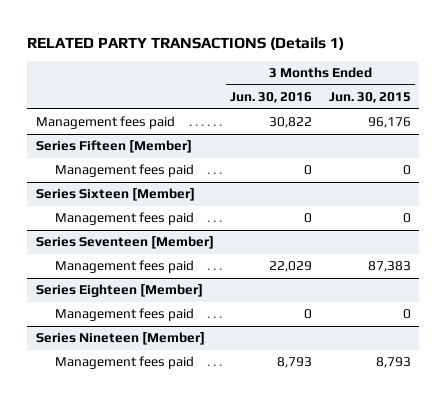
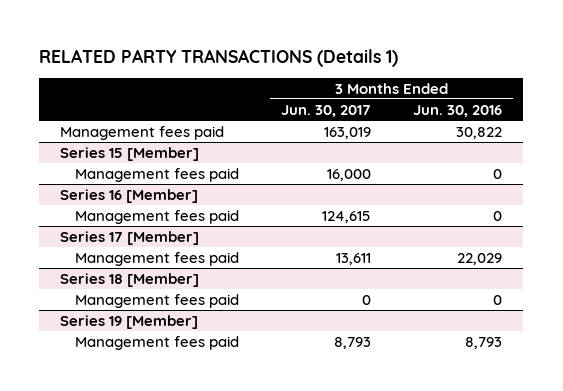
[328,92,411,104] Jun. 30, 2015 -> none
none -> [281,104,372,117] Jun. 30, 2017
[35,140,192,154] Series Fifteen [Member] -> [60,146,200,161] Series 15 [Member]
[35,188,195,202] Series Sixteen [Member] -> [60,188,199,203] Series 16 [Member]
[35,236,214,250] Series Seventeen [Member] -> [60,230,200,245] Series 17 [Member]
[35,284,203,298] Series Eighteen [Member] -> [60,272,200,287] Series 18 [Member]
[35,332,205,346] Series Nineteen [Member] -> [60,314,199,329] Series 19 [Member]

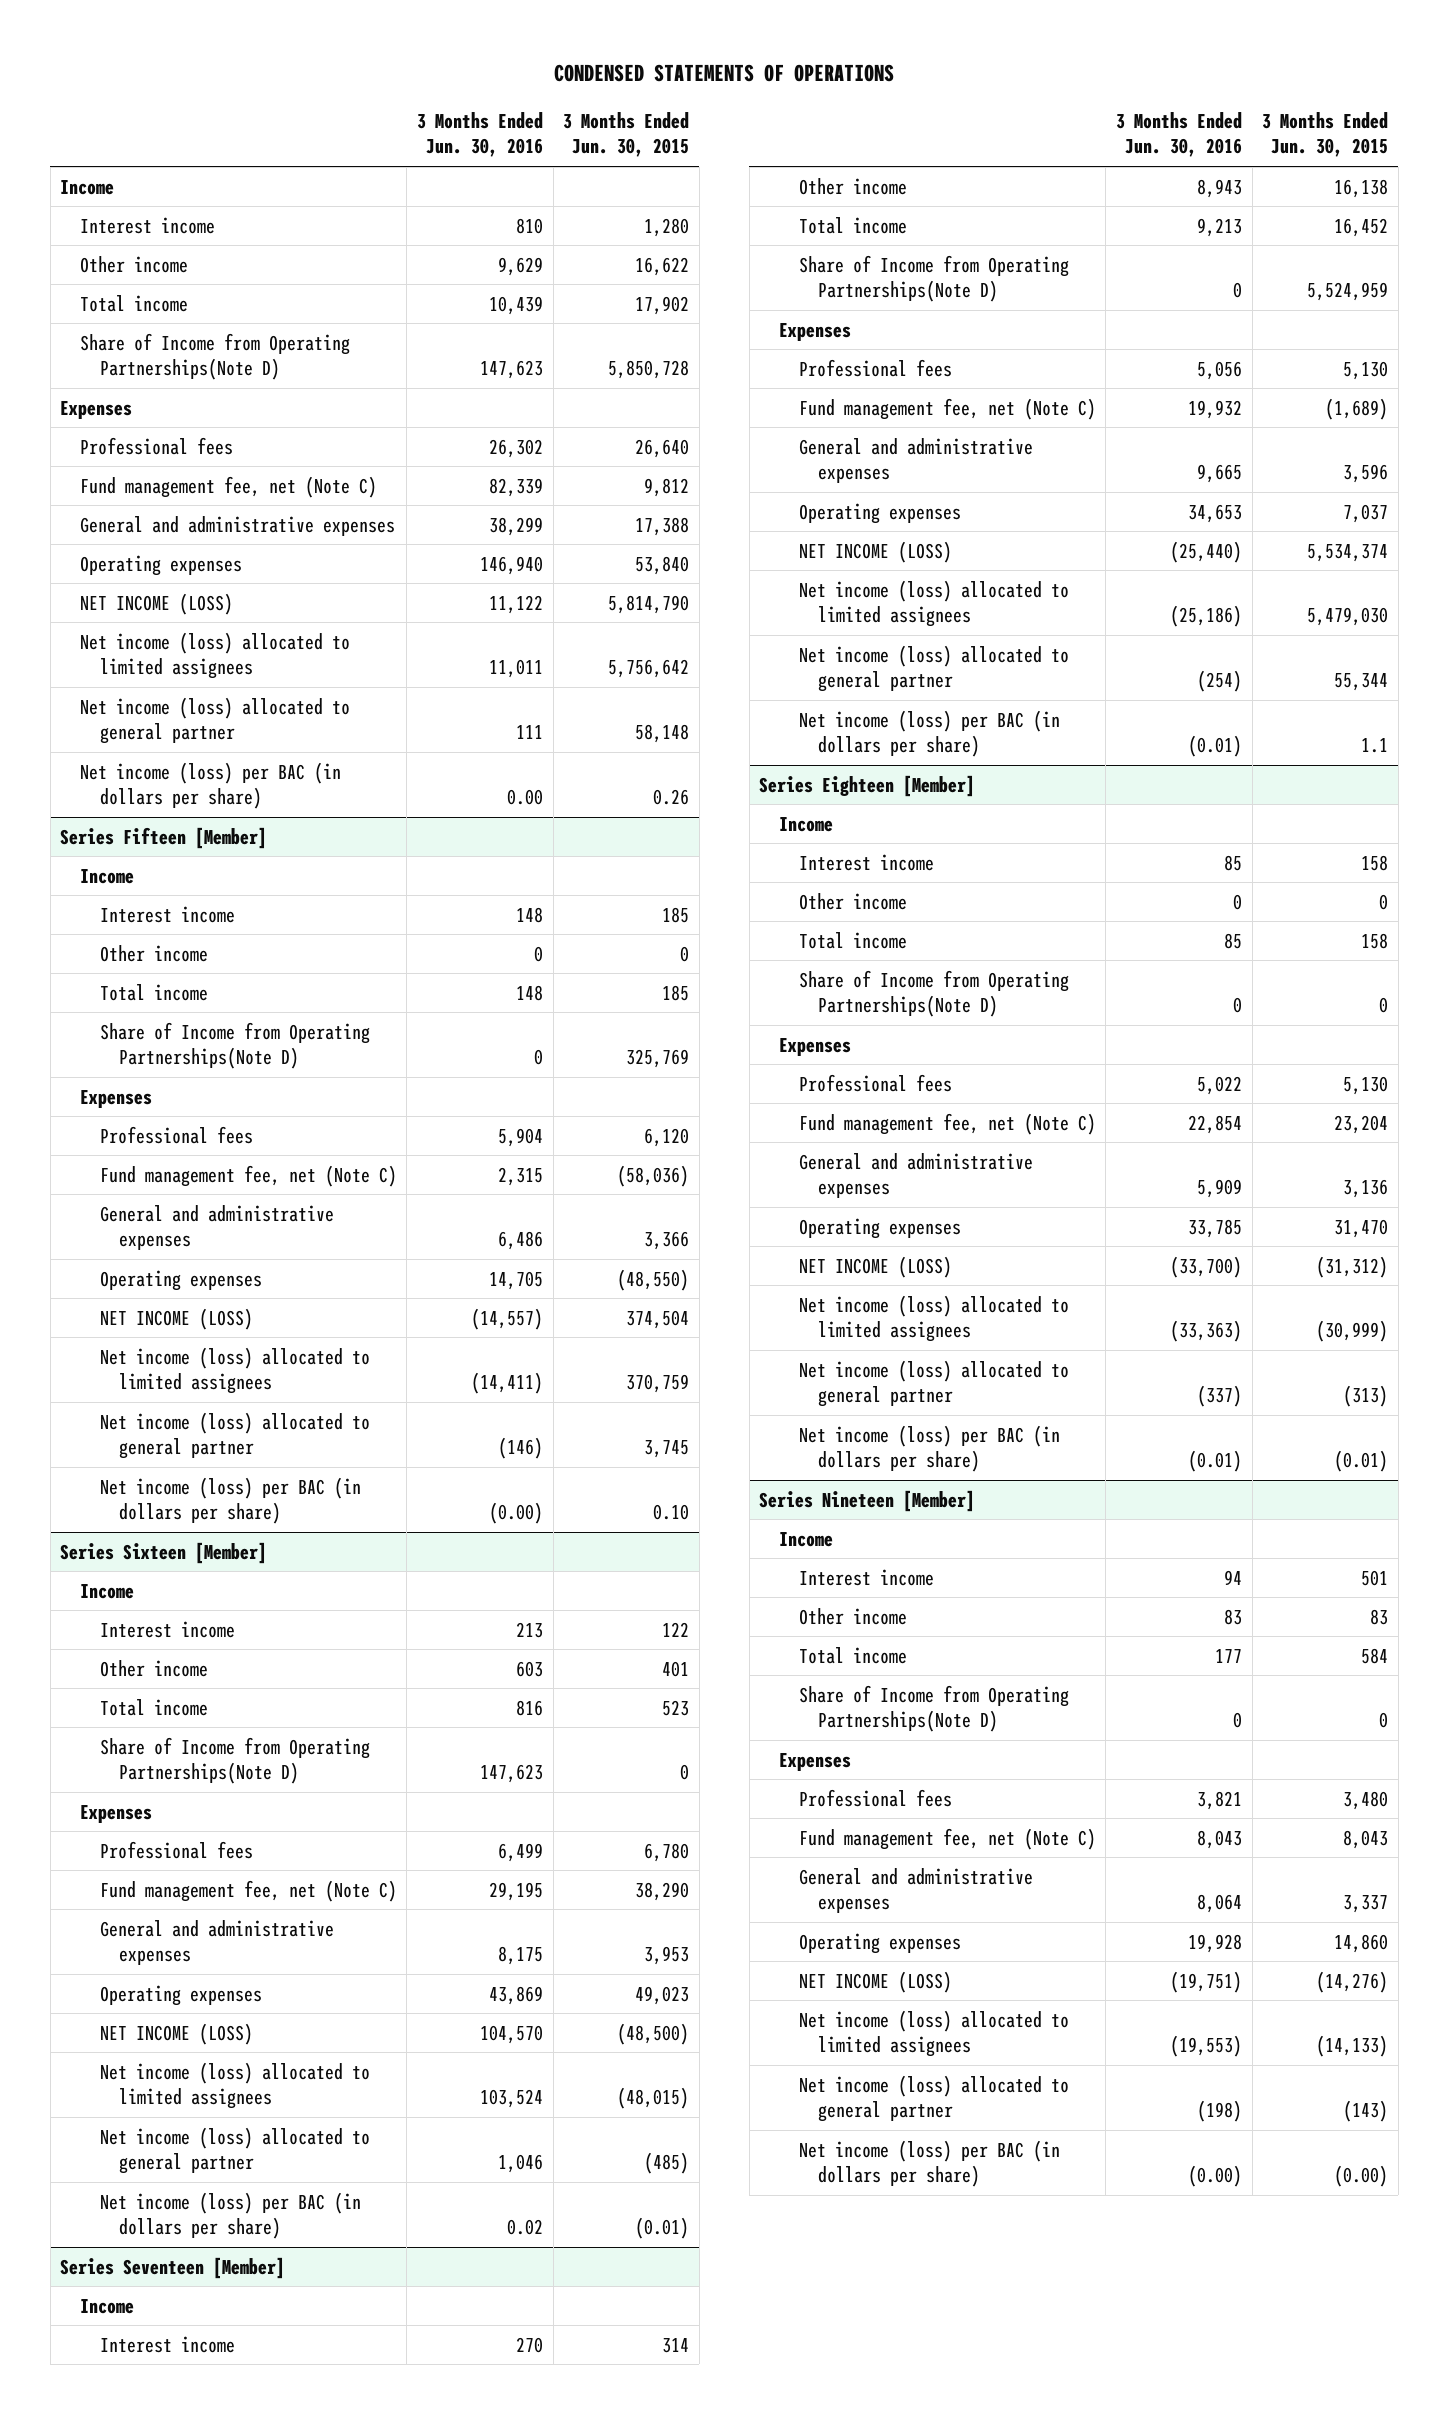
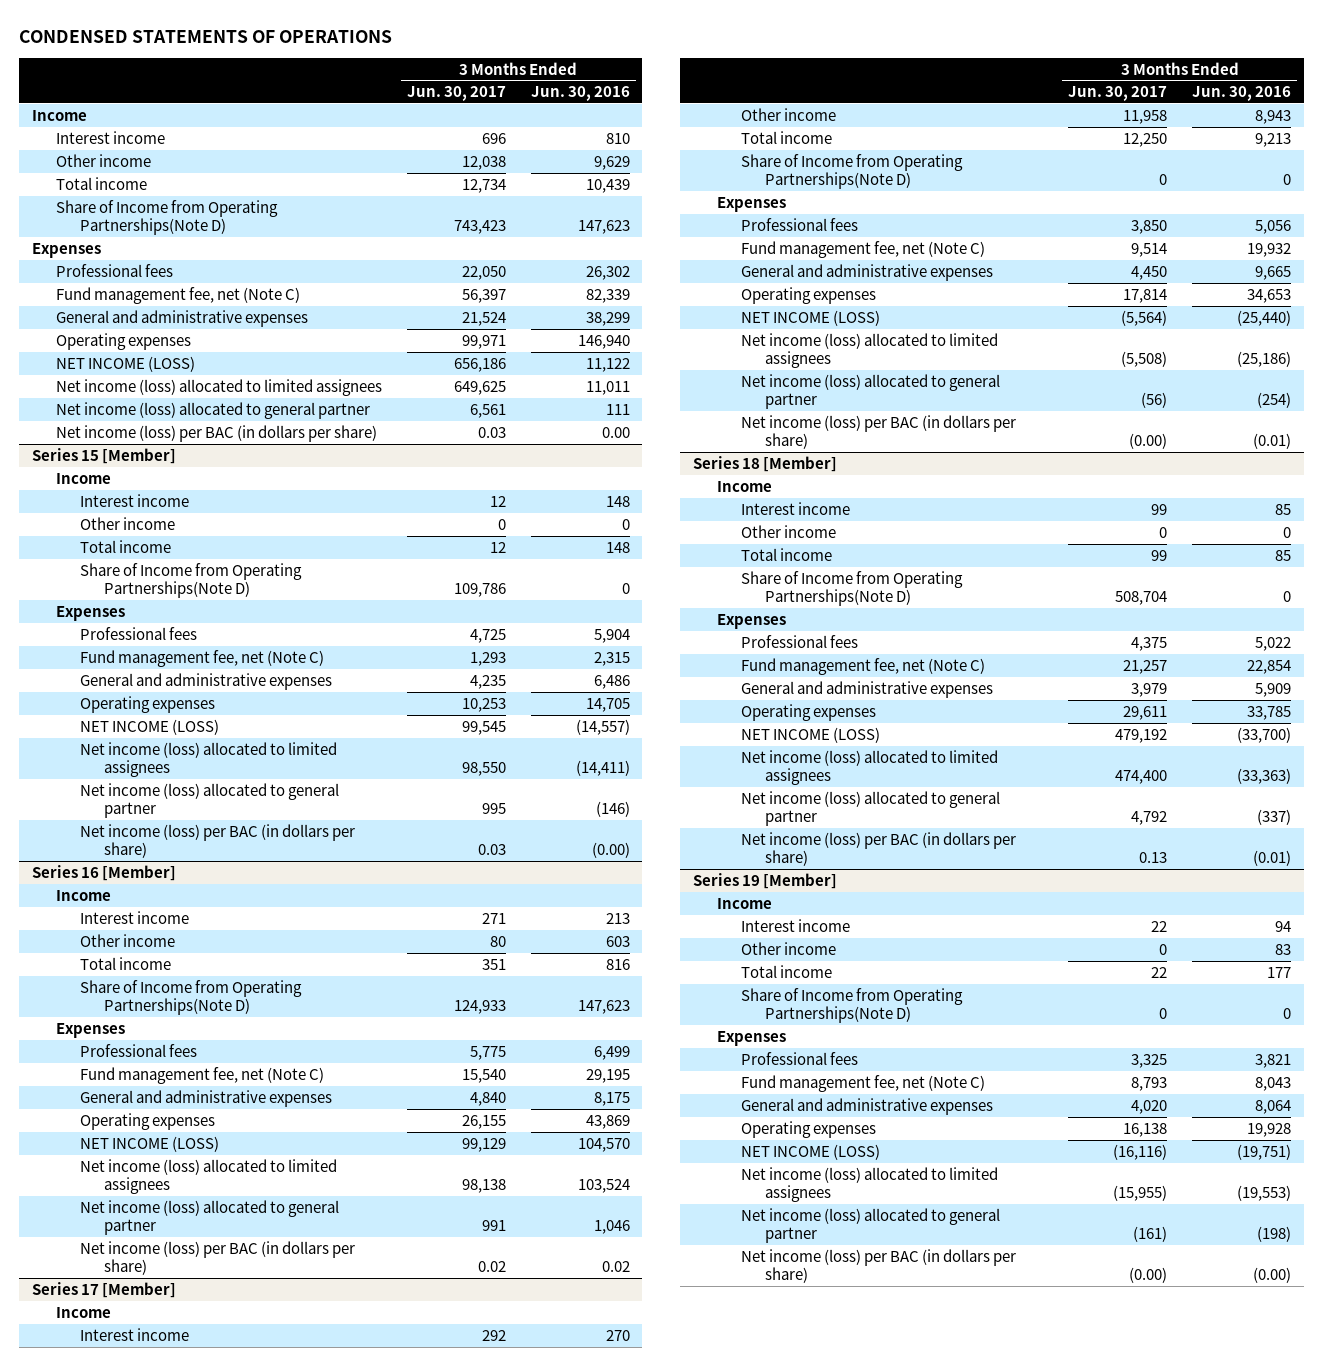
[563,111,690,158] 3 Months Ended Jun. 30, 2015 -> none
none -> [406,86,506,102] Jun. 30, 2017
[60,826,268,849] Series Fifteen [Member] -> [31,447,176,464] Series 15 [Member]
[60,1541,268,1564] Series Sixteen [Member] -> [31,864,176,881] Series 16 [Member]
[60,2256,286,2279] Series Seventeen [Member] -> [31,1281,176,1298] Series 17 [Member]
[759,774,976,797] Series Eighteen [Member] -> [692,455,837,472] Series 18 [Member]
[759,1489,976,1512] Series Nineteen [Member] -> [692,872,837,889] Series 19 [Member]

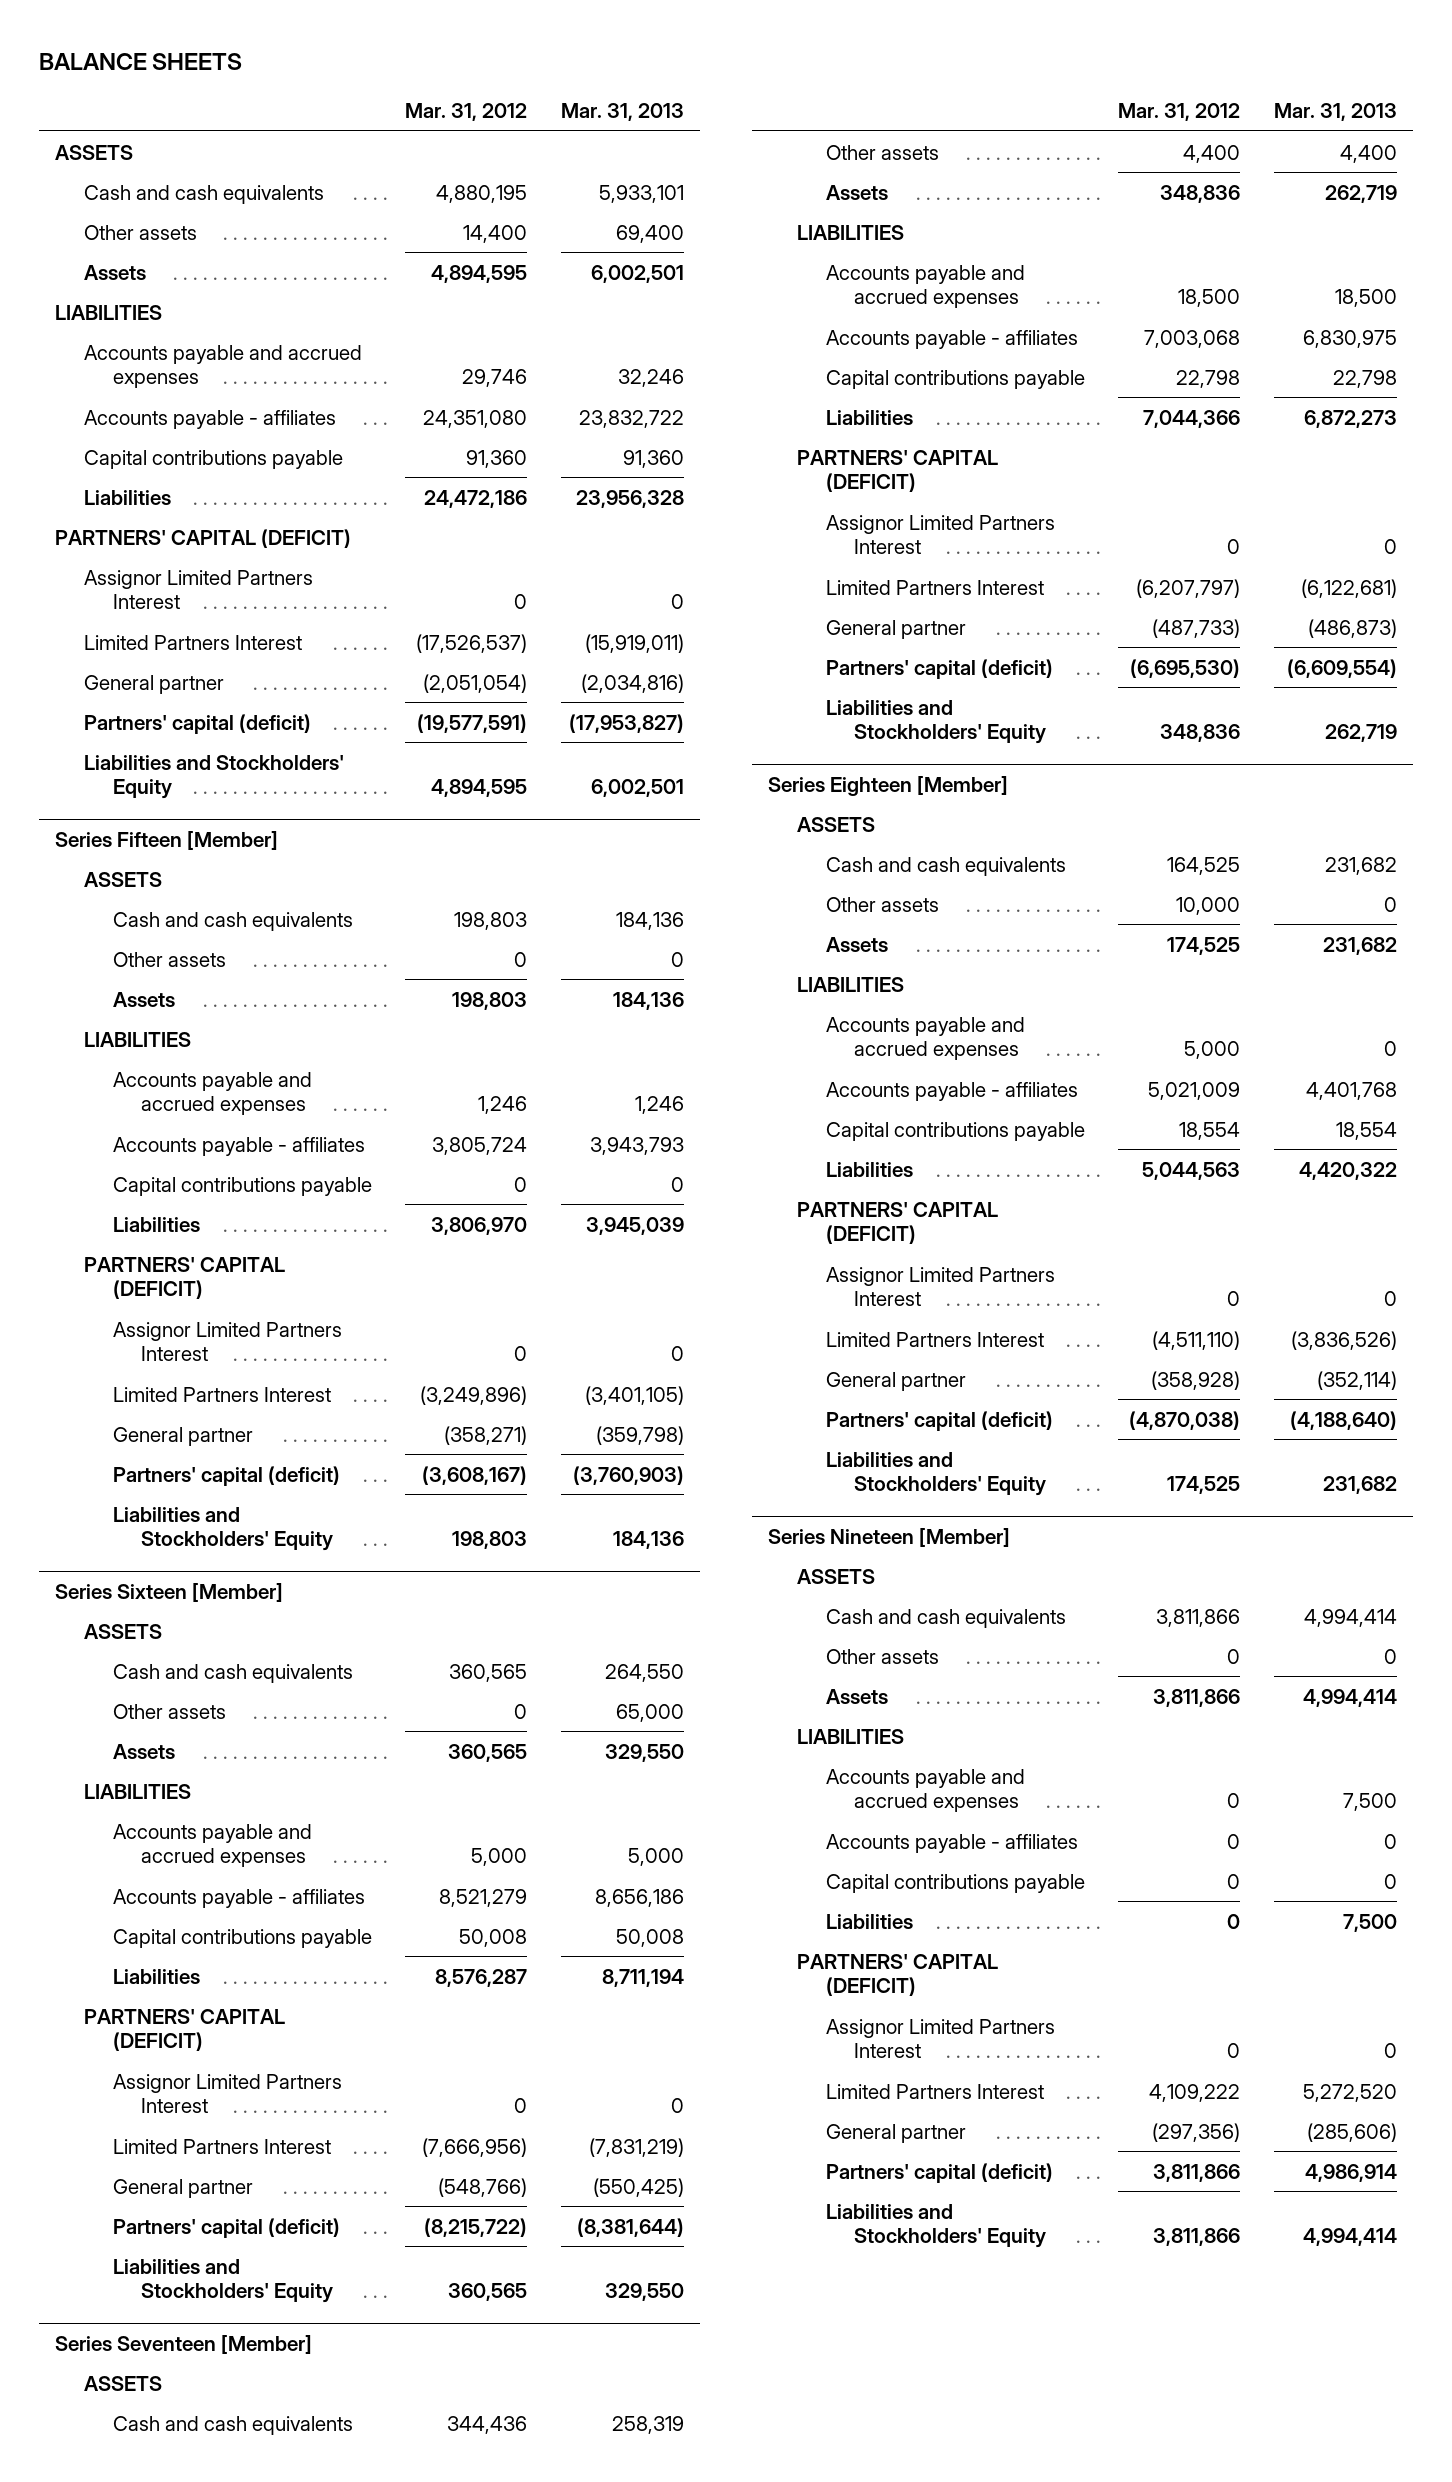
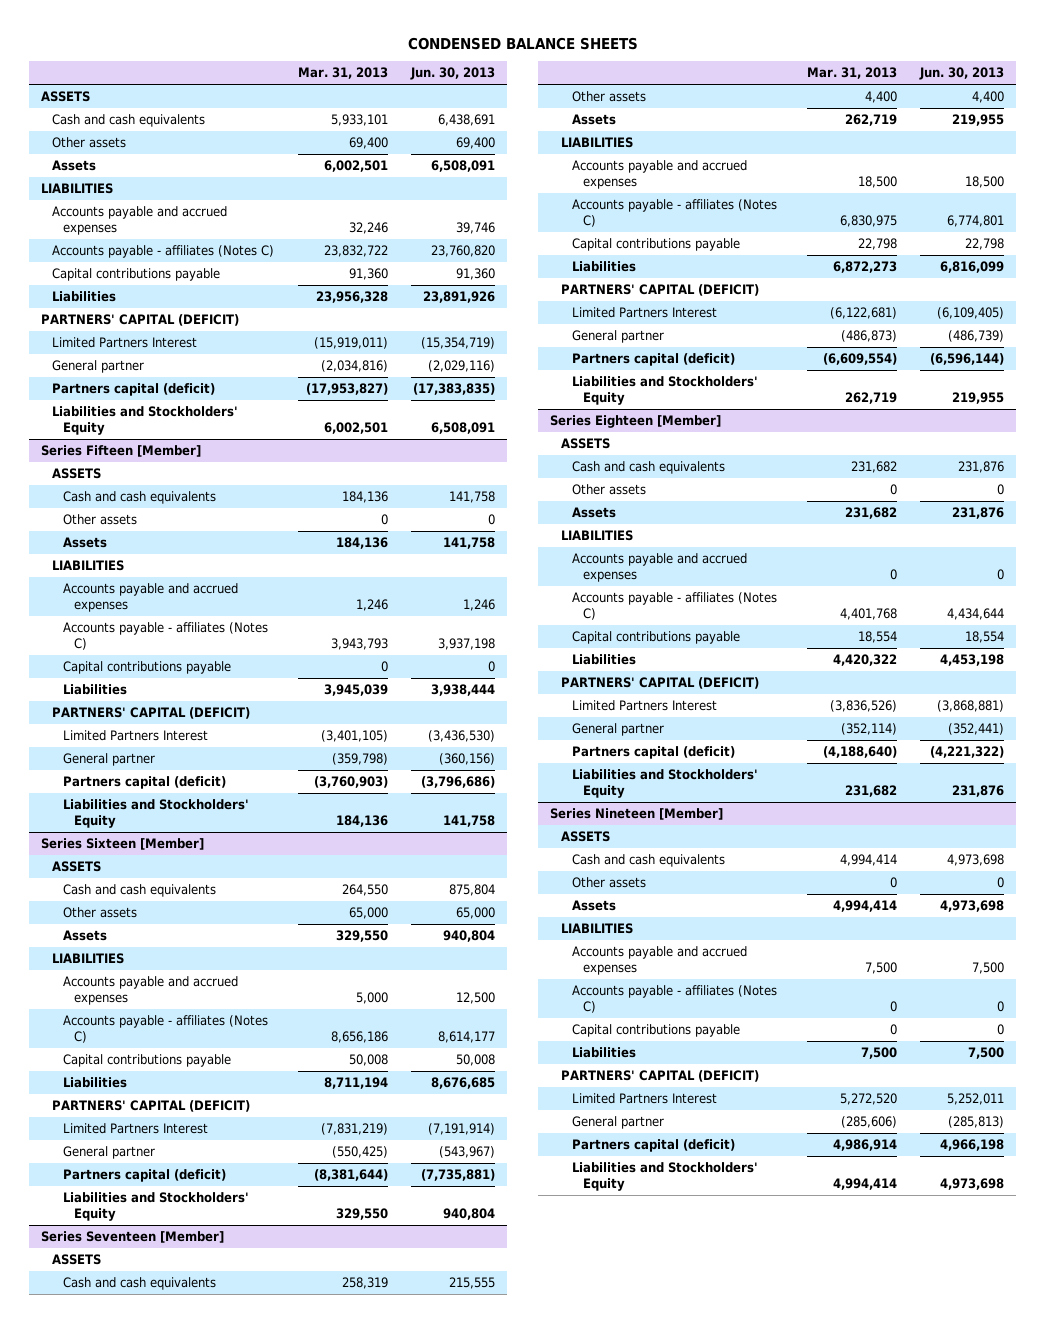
[38,53,242,71] BALANCE SHEETS -> [407,36,638,50] CONDENSED BALANCE SHEETS
[405,103,528,122] Mar. 31, 2012 -> none
none -> [410,67,496,81] Jun. 30, 2013
[84,409,337,429] Accounts payable - affiliates -> [52,245,275,259] Accounts payable - affiliates (Notes C)
[84,569,314,610] Assignor Limited Partners Interest -> none
[84,713,312,734] Partners' capital (deficit) -> [52,383,216,397] Partners capital (deficit)
[112,1136,365,1156] Accounts payable - affiliates -> [63,622,269,651] Accounts payable - affiliates (Notes C)
[112,1321,342,1362] Assignor Limited Partners Interest -> none
[112,1465,340,1486] Partners' capital (deficit) -> [63,776,227,790] Partners capital (deficit)
[112,1888,365,1908] Accounts payable - affiliates -> [63,1015,269,1044] Accounts payable - affiliates (Notes C)
[112,2073,342,2114] Assignor Limited Partners Interest -> none
[112,2217,340,2238] Partners' capital (deficit) -> [63,1169,227,1183] Partners capital (deficit)
[825,329,1078,349] Accounts payable - affiliates -> [572,199,778,228] Accounts payable - affiliates (Notes C)
[825,514,1055,555] Assignor Limited Partners Interest -> none
[825,658,1053,679] Partners' capital (deficit) -> [572,353,736,367] Partners capital (deficit)
[825,1081,1078,1101] Accounts payable - affiliates -> [572,592,778,621] Accounts payable - affiliates (Notes C)
[825,1266,1055,1307] Assignor Limited Partners Interest -> none
[825,1410,1053,1431] Partners' capital (deficit) -> [572,746,736,760] Partners capital (deficit)
[825,1833,1078,1853] Accounts payable - affiliates -> [572,985,778,1014] Accounts payable - affiliates (Notes C)
[825,2018,1055,2059] Assignor Limited Partners Interest -> none
[825,2162,1053,2183] Partners' capital (deficit) -> [572,1139,736,1153] Partners capital (deficit)

